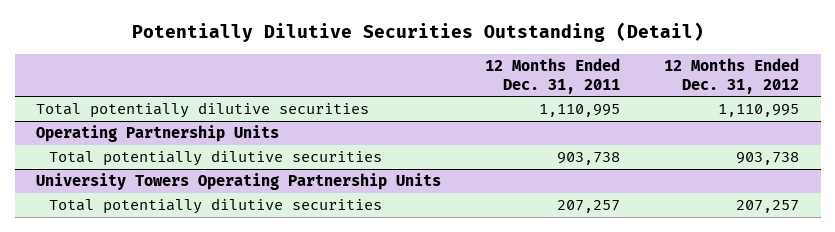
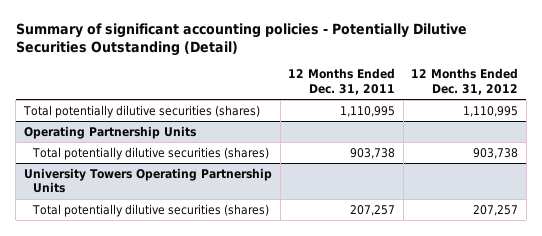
[131,22,704,43] Potentially Dilutive Securities Outstanding (Detail) -> [15,22,467,56] Summary of significant accounting policies - Potentially Dilutive Securities Outstanding (Detail)
[36,102,370,119] Total potentially dilutive securities -> [23,104,261,118] Total potentially dilutive securities (shares)
[49,150,383,167] Total potentially dilutive securities -> [32,146,270,160] Total potentially dilutive securities (shares)
[49,198,383,215] Total potentially dilutive securities -> [32,203,270,217] Total potentially dilutive securities (shares)

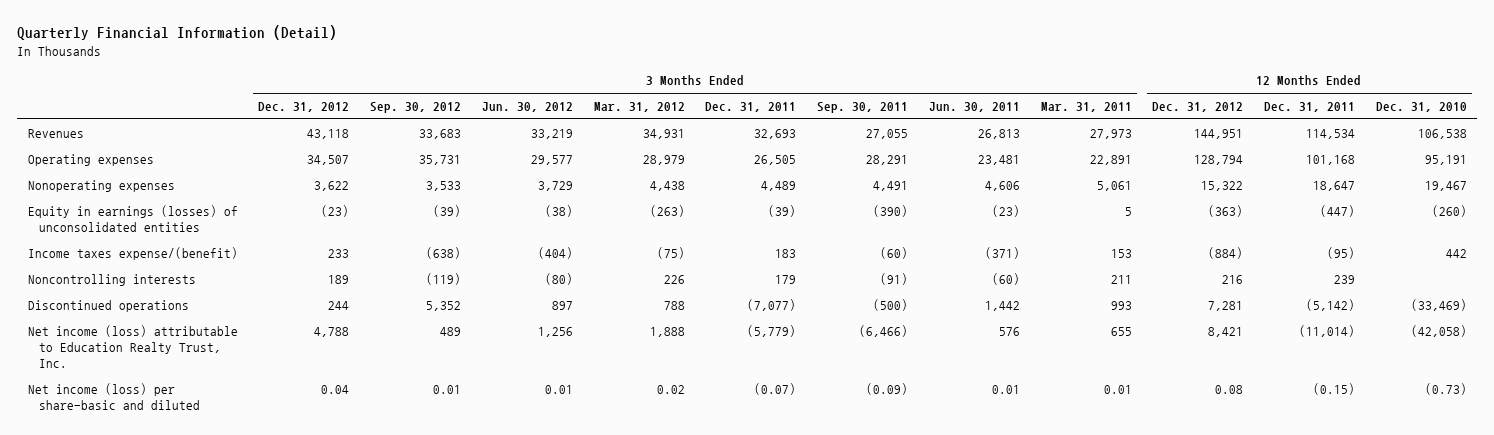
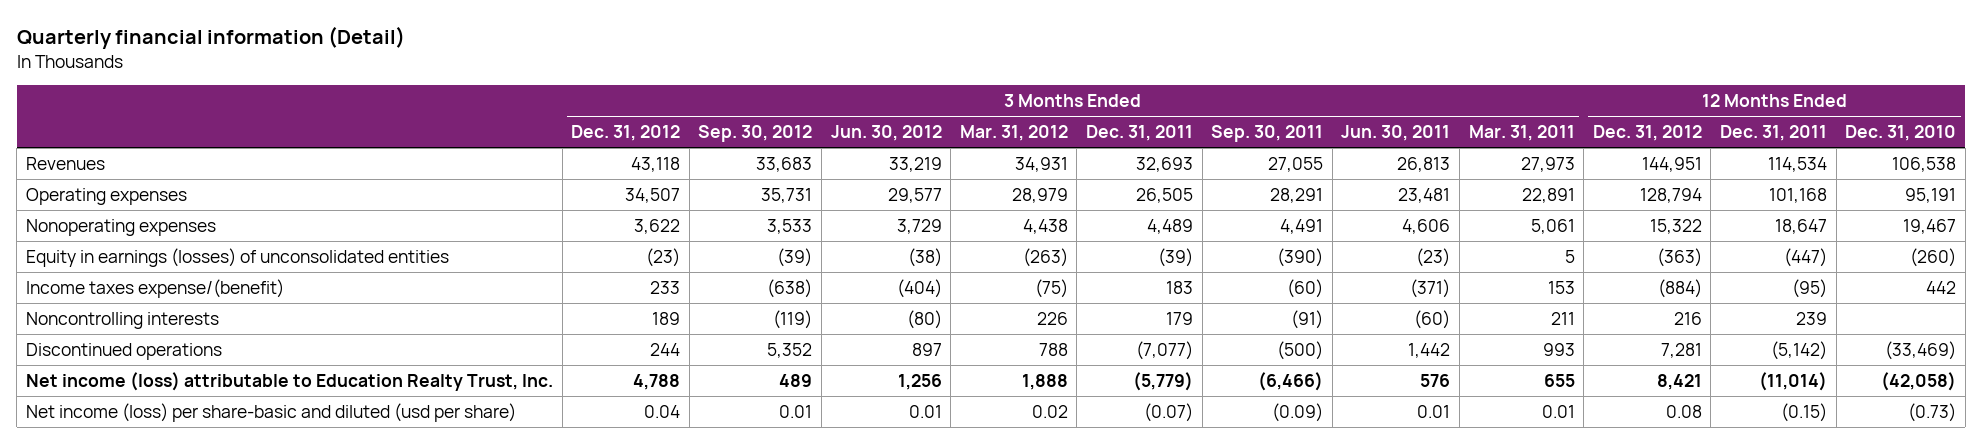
[17,25,338,41] Quarterly Financial Information (Detail) -> [16,26,405,50] Quarterly financial information (Detail)
[27,382,200,411] Net income (loss) per share-basic and diluted -> [26,402,517,422] Net income (loss) per share-basic and diluted (usd per share)

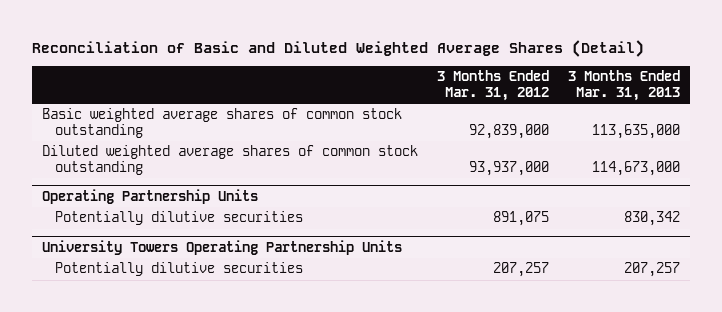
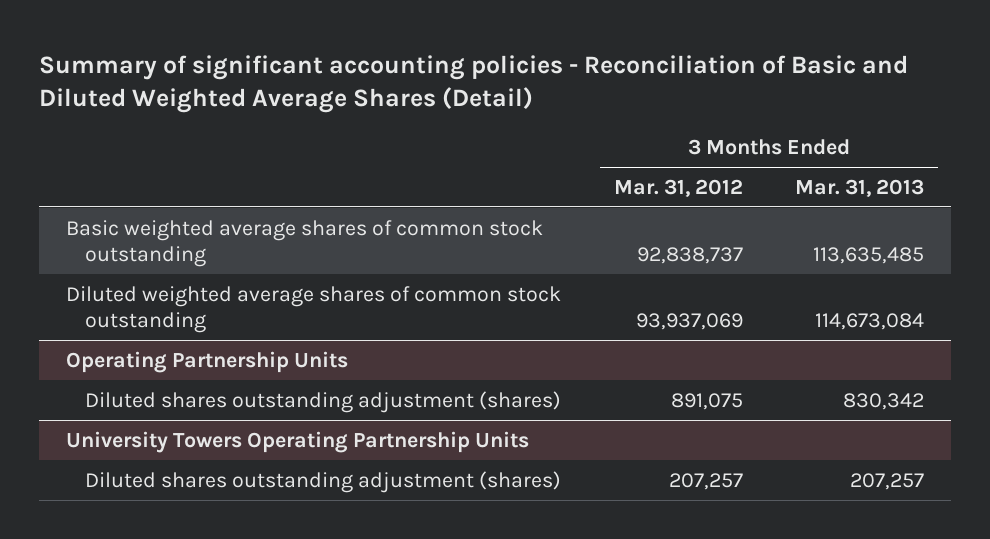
[32,39,645,57] Reconciliation of Basic and Diluted Weighted Average Shares (Detail) -> [39,54,909,113] Summary of significant accounting policies - Reconciliation of Basic and Diluted Weighted Average Shares (Detail)
[469,124,550,140] 92,839,000 -> [636,247,743,265] 92,838,737
[592,124,681,140] 113,635,000 -> [813,247,925,265] 113,635,485
[469,161,550,177] 93,937,000 -> [635,313,743,331] 93,937,069
[592,161,681,177] 114,673,000 -> [815,313,925,331] 114,673,084
[55,211,304,226] Potentially dilutive securities -> [84,390,561,413] Diluted shares outstanding adjustment (shares)
[55,262,304,277] Potentially dilutive securities -> [84,470,561,493] Diluted shares outstanding adjustment (shares)

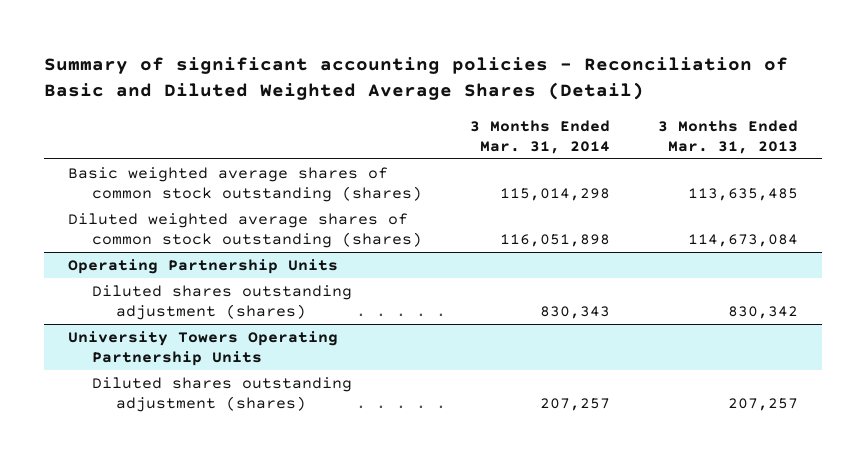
[613,178,743,197] Mar. 31, 2012 -> none
none -> [469,120,610,154] 3 Months Ended Mar. 31, 2014
[65,219,543,268] Basic weighted average shares of common stock outstanding -> [68,166,422,202] Basic weighted average shares of common stock outstanding (shares)
[65,285,561,334] Diluted weighted average shares of common stock outstanding -> [68,212,422,248] Diluted weighted average shares of common stock outstanding (shares)

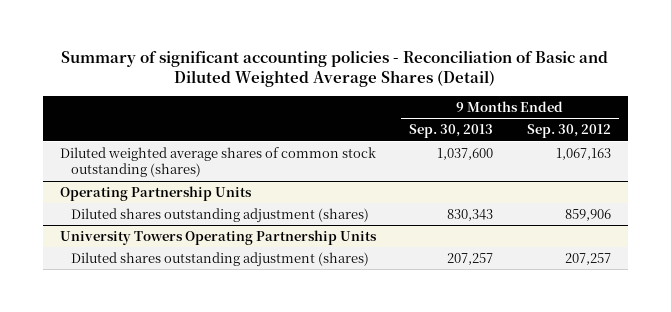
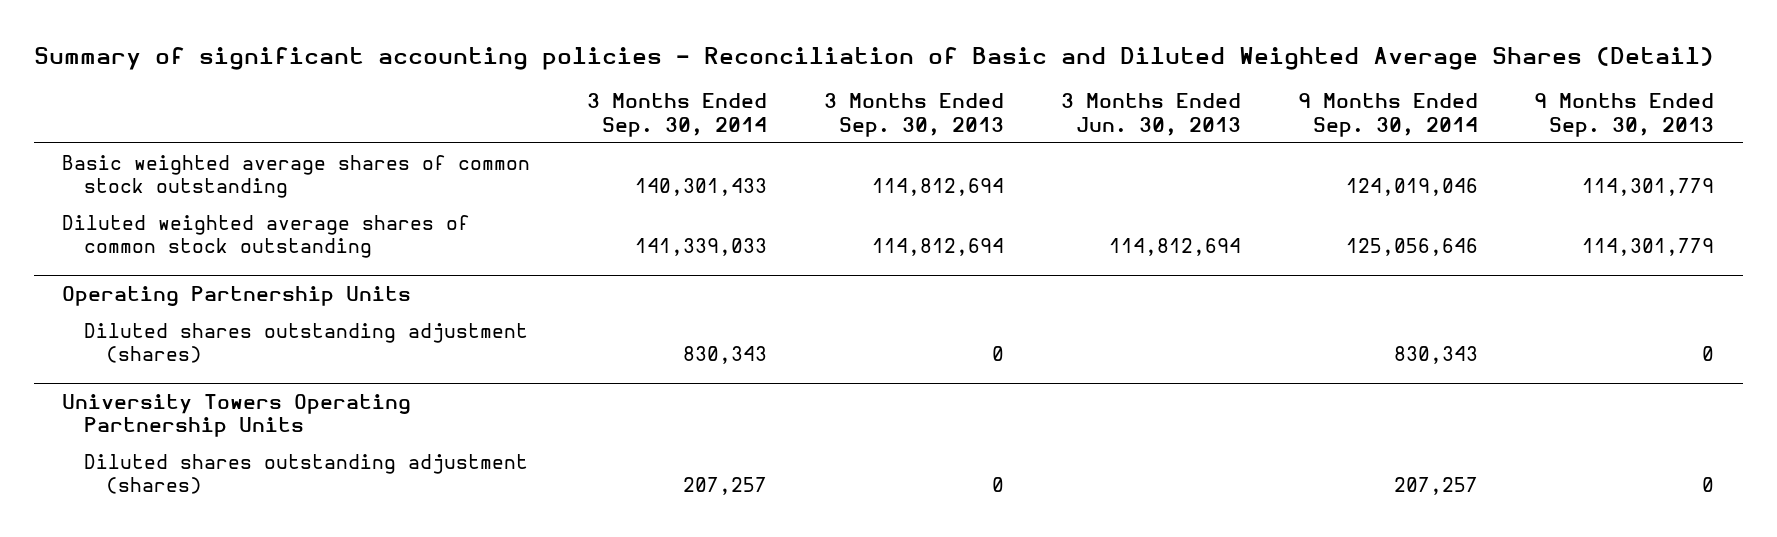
[527,124,612,139] Sep. 30, 2012 -> none
none -> [587,93,768,137] 3 Months Ended Sep. 30, 2014
none -> [823,93,1004,137] 3 Months Ended Sep. 30, 2013
none -> [1060,93,1241,136] 3 Months Ended Jun. 30, 2013
none -> [1297,93,1478,137] 9 Months Ended Sep. 30, 2014
none -> [62,154,531,198] Basic weighted average shares of common stock outstanding
[59,146,376,178] Diluted weighted average shares of common stock outstanding (shares) -> [62,214,471,258] Diluted weighted average shares of common stock outstanding
[437,147,494,160] 1,037,600 -> [1582,237,1715,256] 114,301,779
[447,208,494,221] 830,343 -> [1702,345,1715,361] 0
[447,252,494,265] 207,257 -> [1702,476,1715,492] 0

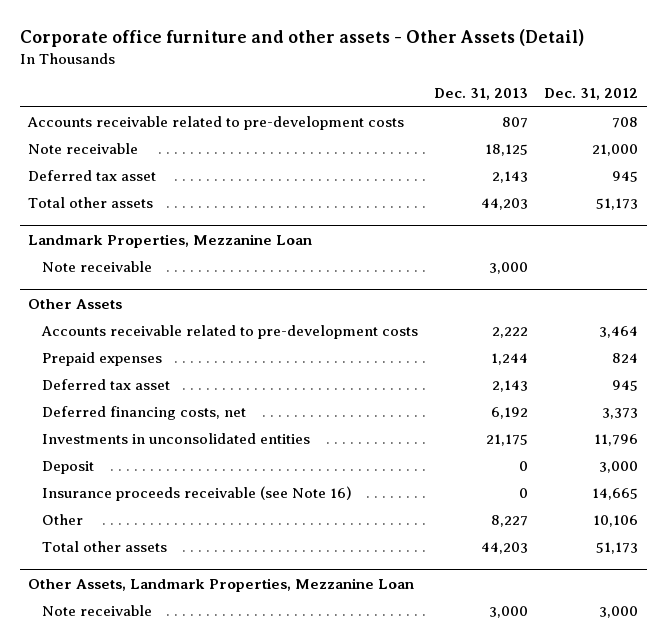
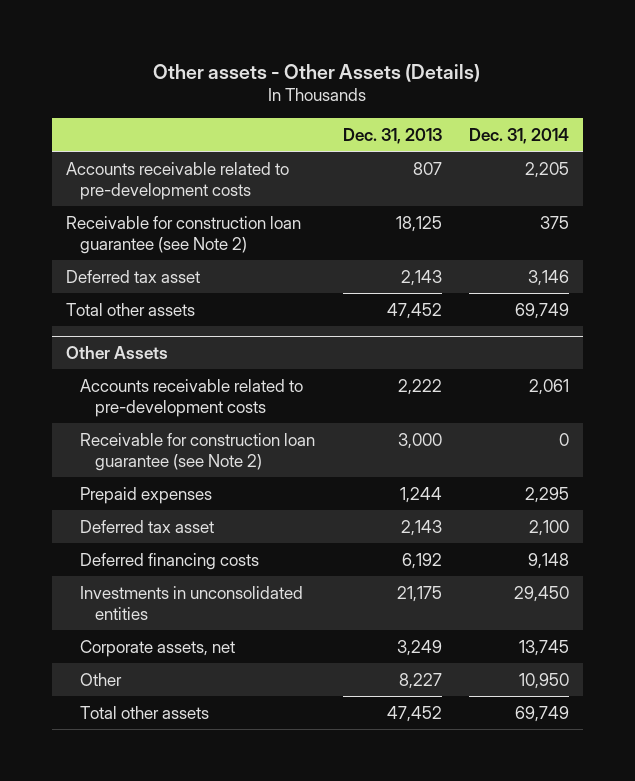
[19,29,584,48] Corporate office furniture and other assets - Other Assets (Detail) -> [153,63,481,82] Other assets - Other Assets (Details)
[544,88,639,101] Dec. 31, 2012 -> none
none -> [468,128,569,145] Dec. 31, 2014
[27,142,138,154] Note receivable -> [65,215,301,254] Receivable for construction loan guarantee (see Note 2)
[27,233,312,248] Landmark Properties, Mezzanine Loan -> none
[41,260,152,272] Note receivable -> none
[481,197,529,210] 44,203 -> [386,302,442,319] 47,452
none -> [80,432,316,471] Receivable for construction loan guarantee (see Note 2)
[41,405,246,420] Deferred financing costs, net -> [80,552,260,570] Deferred financing costs
[41,460,94,474] Deposit -> none
[41,485,352,501] Insurance proceeds receivable (see Note 16) -> none
none -> [80,639,236,657] Corporate assets, net
[27,577,414,592] Other Assets, Landmark Properties, Mezzanine Loan -> none
[41,604,152,616] Note receivable -> none
[481,541,529,554] 44,203 -> [386,705,442,722] 47,452

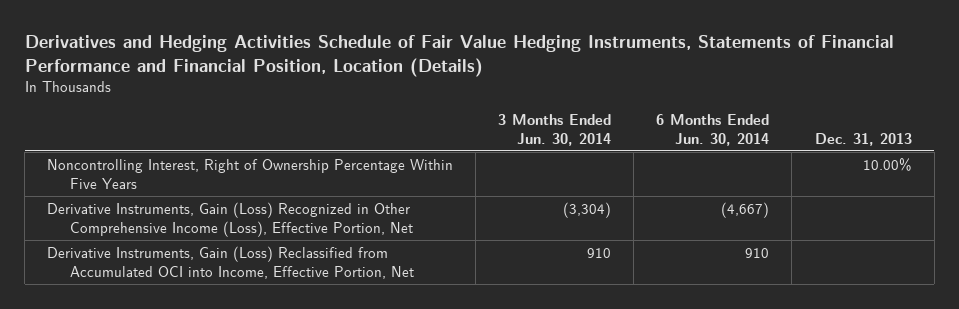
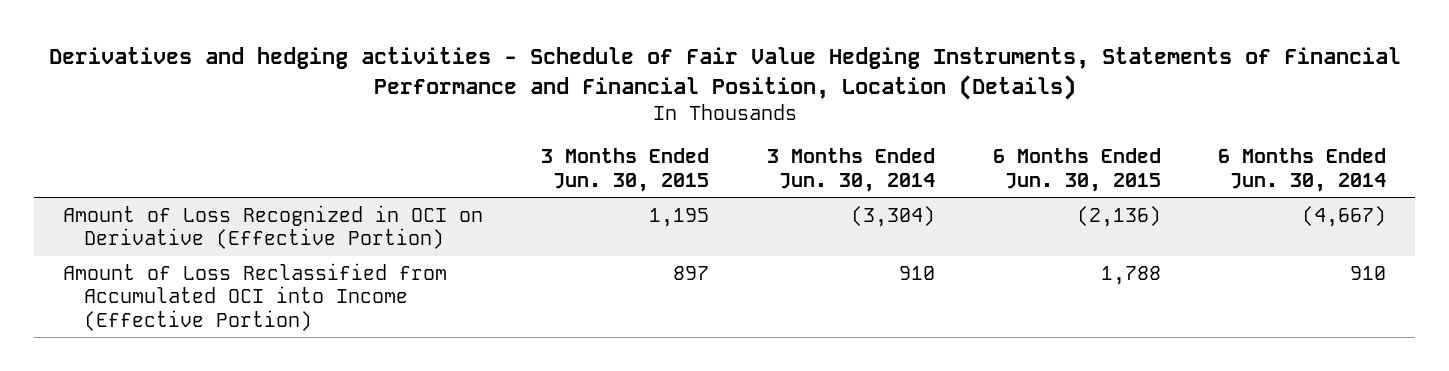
[24,35,894,77] Derivatives and Hedging Activities Schedule of Fair Value Hedging Instruments, Statements of Financial Performance and Financial Position, Location (Details) -> [48,47,1401,101] Derivatives and hedging activities - Schedule of Fair Value Hedging Instruments, Statements of Financial Performance and Financial Position, Location (Details)
[814,132,912,146] Dec. 31, 2013 -> none
none -> [540,148,709,192] 3 Months Ended Jun. 30, 2015
none -> [992,148,1161,192] 6 Months Ended Jun. 30, 2015
[47,158,454,189] Noncontrolling Interest, Right of Ownership Percentage Within Five Years -> none
[47,201,414,237] Derivative Instruments, Gain (Loss) Recognized in Other Comprehensive Income (Loss), Effective Portion, Net -> [62,204,483,250] Amount of Loss Recognized in OCI on Derivative (Effective Portion)
[47,245,415,279] Derivative Instruments, Gain (Loss) Reclassified from Accumulated OCI into Income, Effective Portion, Net -> [62,262,447,331] Amount of Loss Reclassified from Accumulated OCI into Income (Effective Portion)

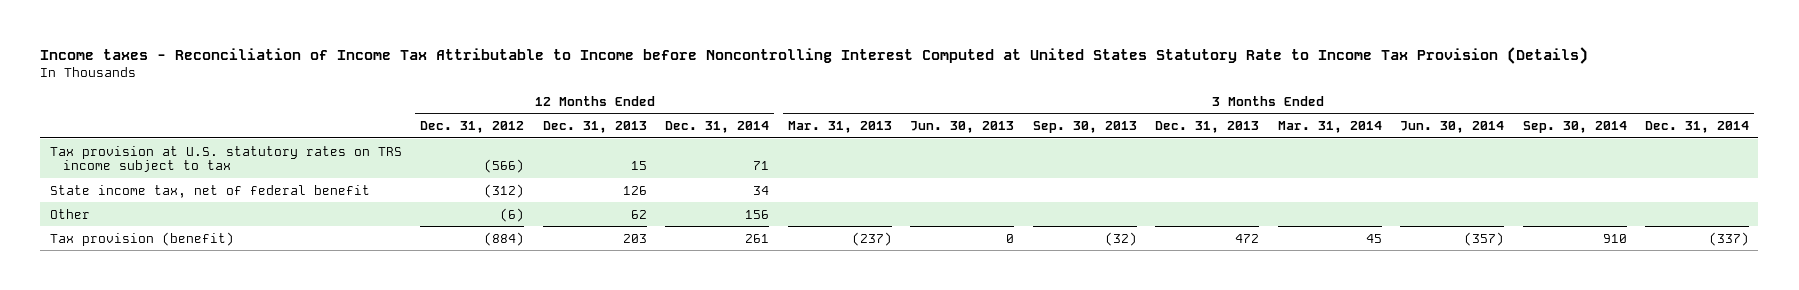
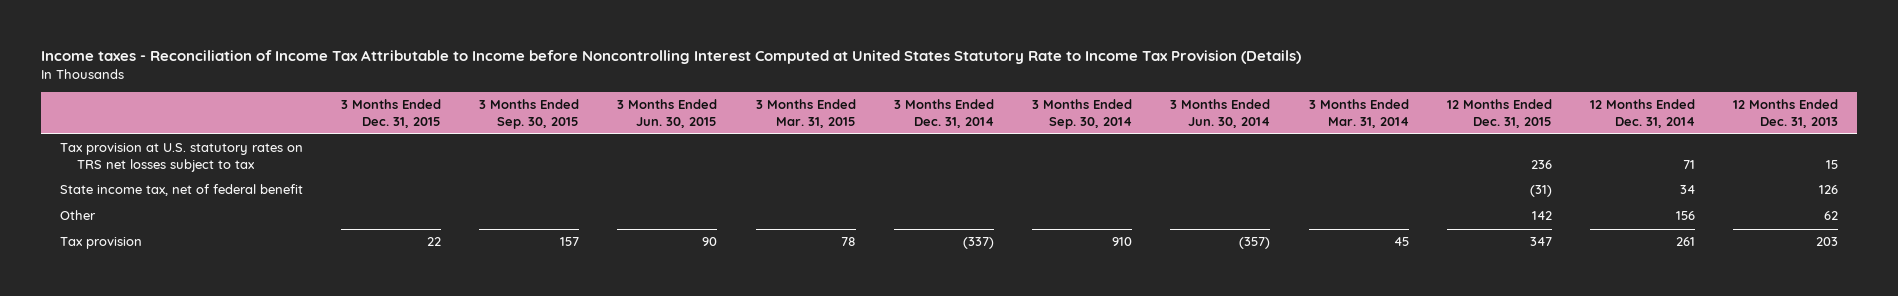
[420,121,525,134] Dec. 31, 2012 -> none
[787,121,892,134] Mar. 31, 2013 -> none
[910,121,1015,134] Jun. 30, 2013 -> none
[1032,121,1137,134] Sep. 30, 2013 -> none
[1155,121,1260,134] Dec. 31, 2013 -> none
none -> [340,99,441,128] 3 Months Ended Dec. 31, 2015
none -> [479,99,580,129] 3 Months Ended Sep. 30, 2015
none -> [617,99,718,128] 3 Months Ended Jun. 30, 2015
none -> [755,99,856,128] 3 Months Ended Mar. 31, 2015
none -> [1446,99,1552,128] 12 Months Ended Dec. 31, 2015
[49,145,402,173] Tax provision at U.S. statutory rates on TRS income subject to tax -> [59,143,303,172] Tax provision at U.S. statutory rates on TRS net losses subject to tax
[49,231,234,246] Tax provision (benefit) -> [59,237,142,250] Tax provision

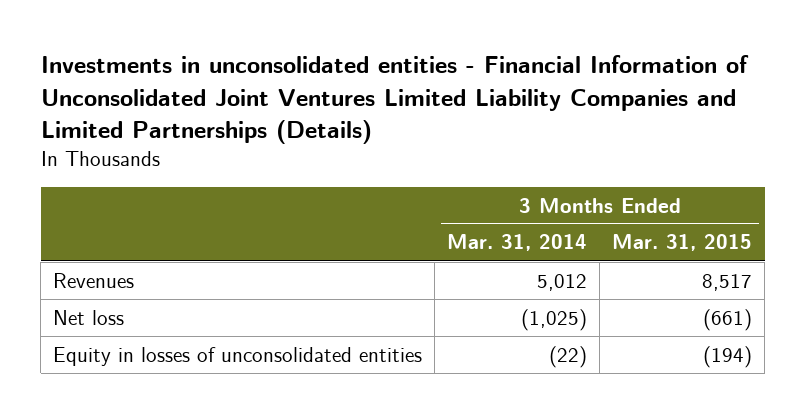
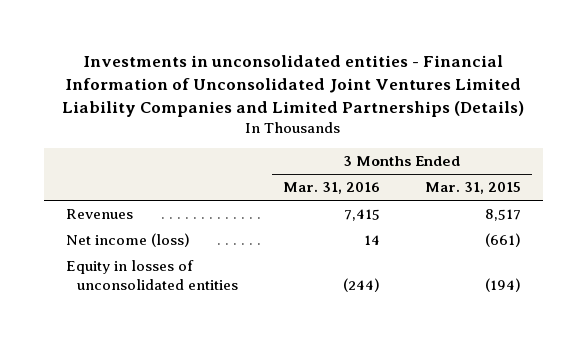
[447,234,588,252] Mar. 31, 2014 -> none
none -> [282,182,380,195] Mar. 31, 2016
[53,309,125,325] Net loss -> [65,233,190,248] Net income (loss)

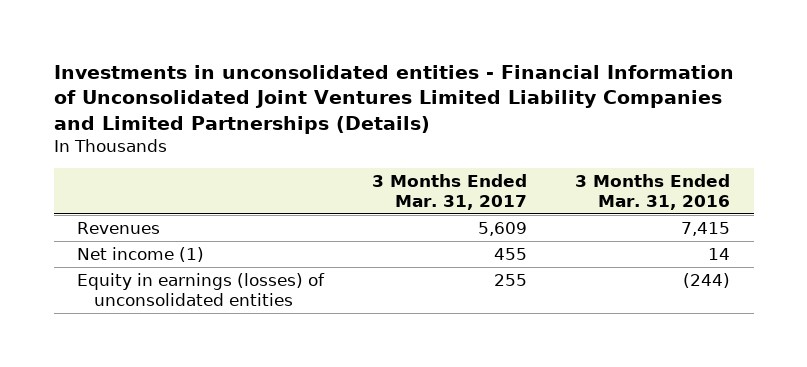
[424,182,521,195] Mar. 31, 2015 -> none
none -> [372,174,528,210] 3 Months Ended Mar. 31, 2017
[65,233,190,248] Net income (loss) -> [77,247,205,263] Net income (1)
[65,260,239,291] Equity in losses of unconsolidated entities -> [77,273,326,306] Equity in earnings (losses) of unconsolidated entities

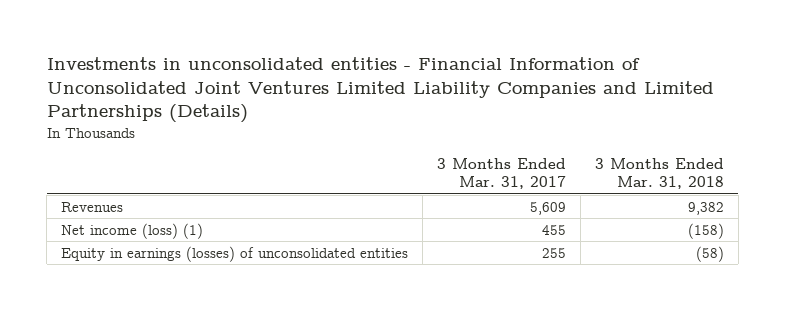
[575,174,731,210] 3 Months Ended Mar. 31, 2016 -> none
none -> [594,158,724,190] 3 Months Ended Mar. 31, 2018
[77,247,205,263] Net income (1) -> [61,222,204,239] Net income (loss) (1)

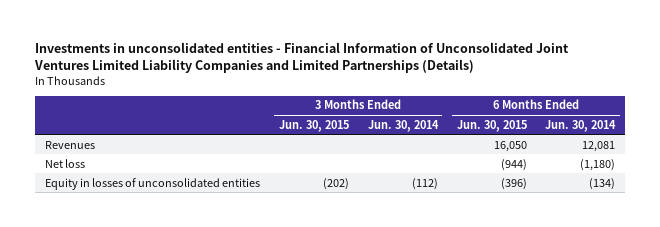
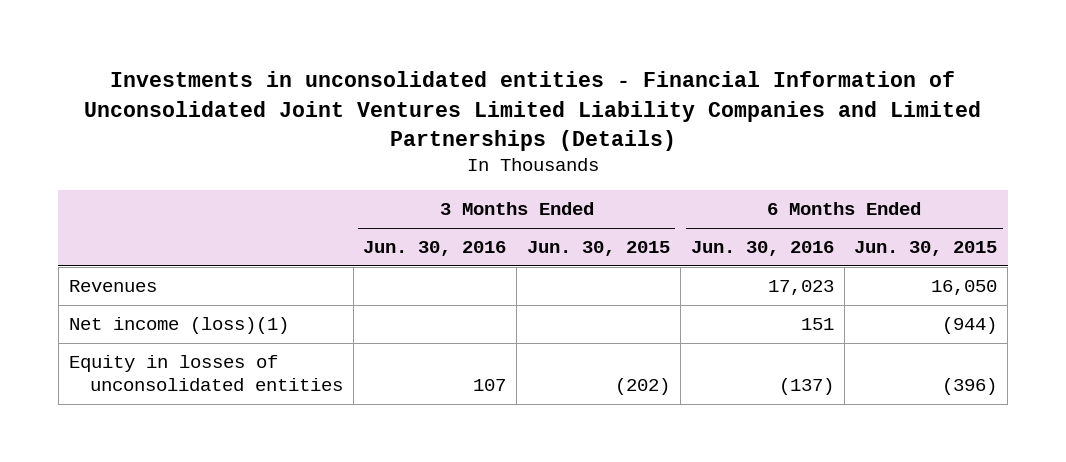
[367,119,439,132] Jun. 30, 2014 -> none
[545,119,617,132] Jun. 30, 2014 -> none
none -> [363,241,507,257] Jun. 30, 2016
none -> [690,241,834,257] Jun. 30, 2016
[44,158,85,168] Net loss -> [68,317,289,335] Net income (loss)(1)

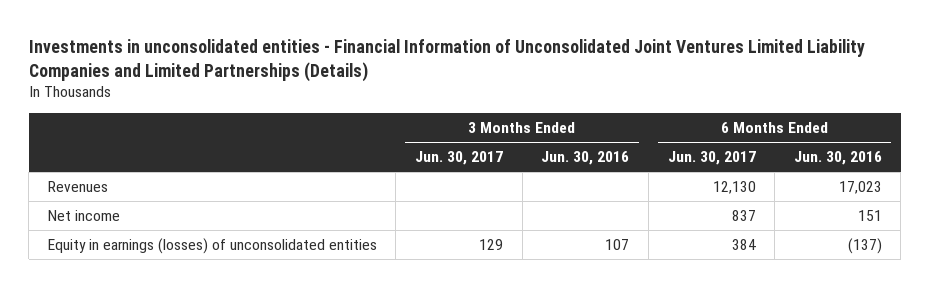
[527,241,671,257] Jun. 30, 2015 -> none
[854,241,998,257] Jun. 30, 2015 -> none
none -> [415,151,504,166] Jun. 30, 2017
none -> [667,151,756,166] Jun. 30, 2017
[68,317,289,335] Net income (loss)(1) -> [47,210,120,222] Net income
[68,355,343,391] Equity in losses of unconsolidated entities -> [47,238,377,255] Equity in earnings (losses) of unconsolidated entities

